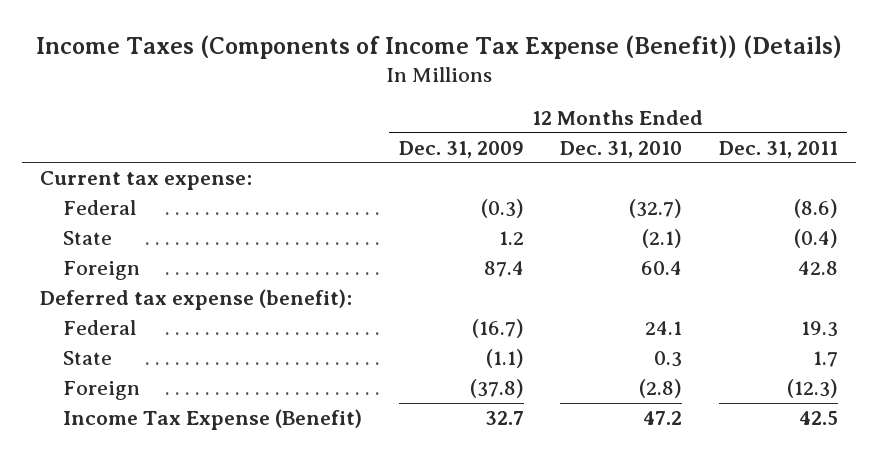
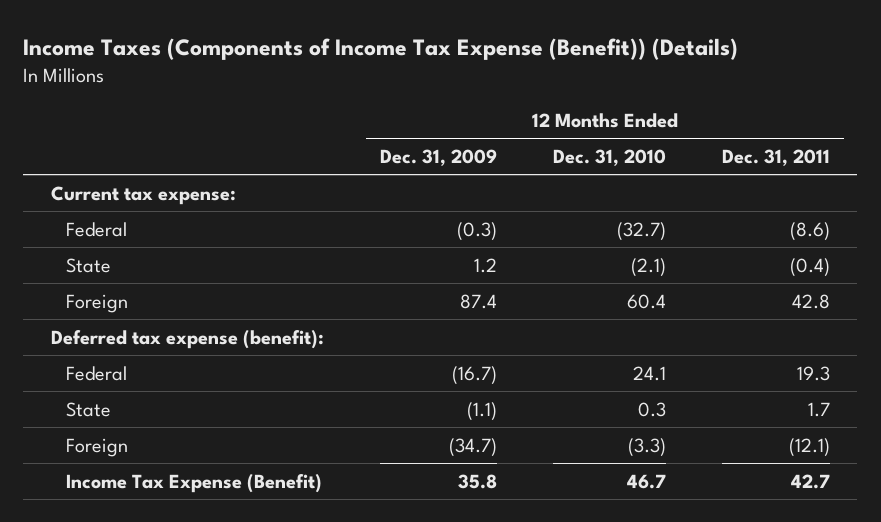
[469,379,524,399] (37.8) -> [449,437,498,457] (34.7)
[639,379,683,399] (2.8) -> [627,437,666,457] (3.3)
[786,379,838,399] (12.3) -> [788,437,830,457] (12.1)
[484,411,524,426] 32.7 -> [458,473,498,489] 35.8
[643,411,683,426] 47.2 -> [626,473,666,489] 46.7
[798,411,838,426] 42.5 -> [790,473,830,489] 42.7

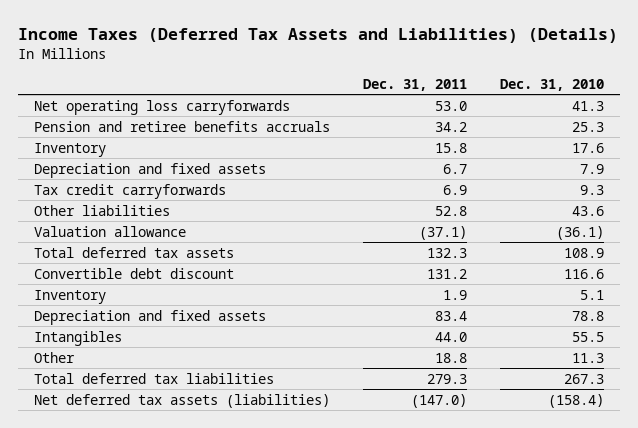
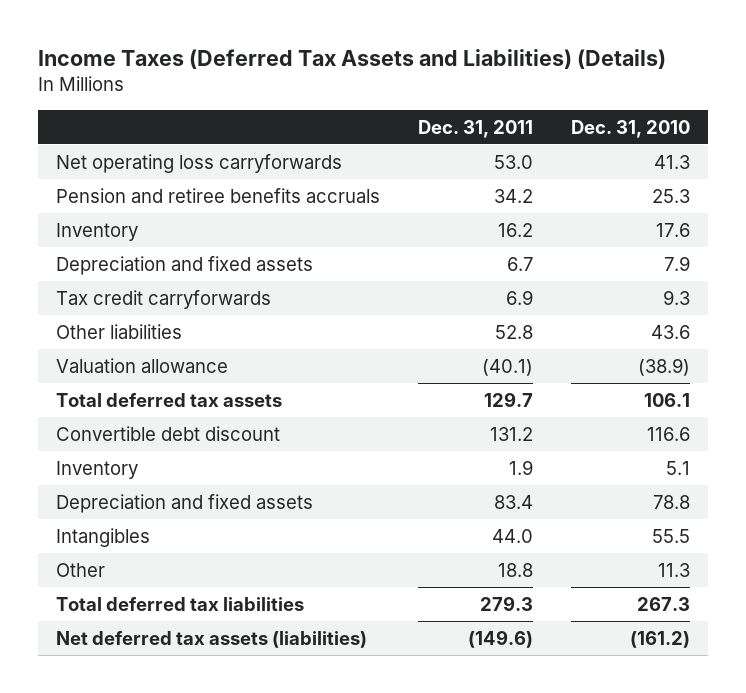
[435,142,468,153] 15.8 -> [498,222,534,237] 16.2
[419,225,468,240] (37.1) -> [482,358,534,376] (40.1)
[555,225,604,240] (36.1) -> [637,357,690,376] (38.9)
[427,247,468,258] 132.3 -> [484,391,534,407] 129.7
[563,247,604,258] 108.9 -> [643,392,690,407] 106.1
[411,393,468,408] (147.0) -> [468,629,534,648] (149.6)
[547,393,604,408] (158.4) -> [629,630,690,648] (161.2)

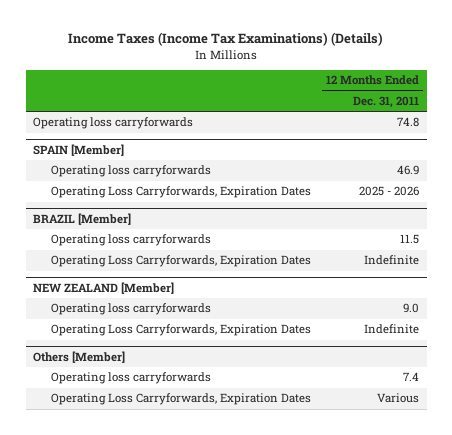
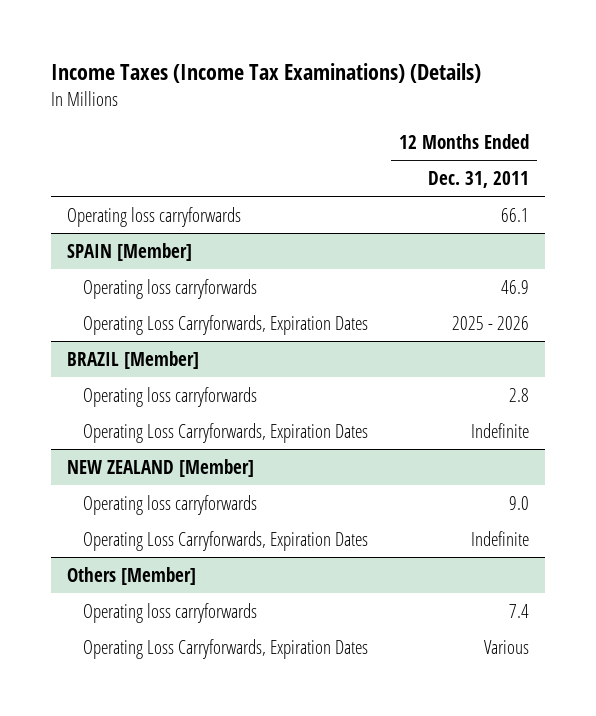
[397,117,420,128] 74.8 -> [501,207,530,222] 66.1
[400,234,420,245] 11.5 -> [509,387,530,402] 2.8

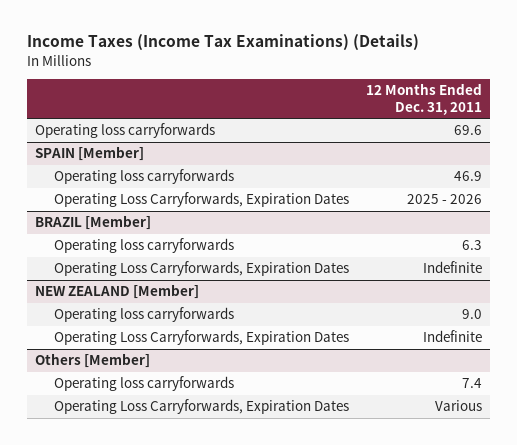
[501,207,530,222] 66.1 -> [453,125,482,136] 69.6
[509,387,530,402] 2.8 -> [461,240,482,251] 6.3

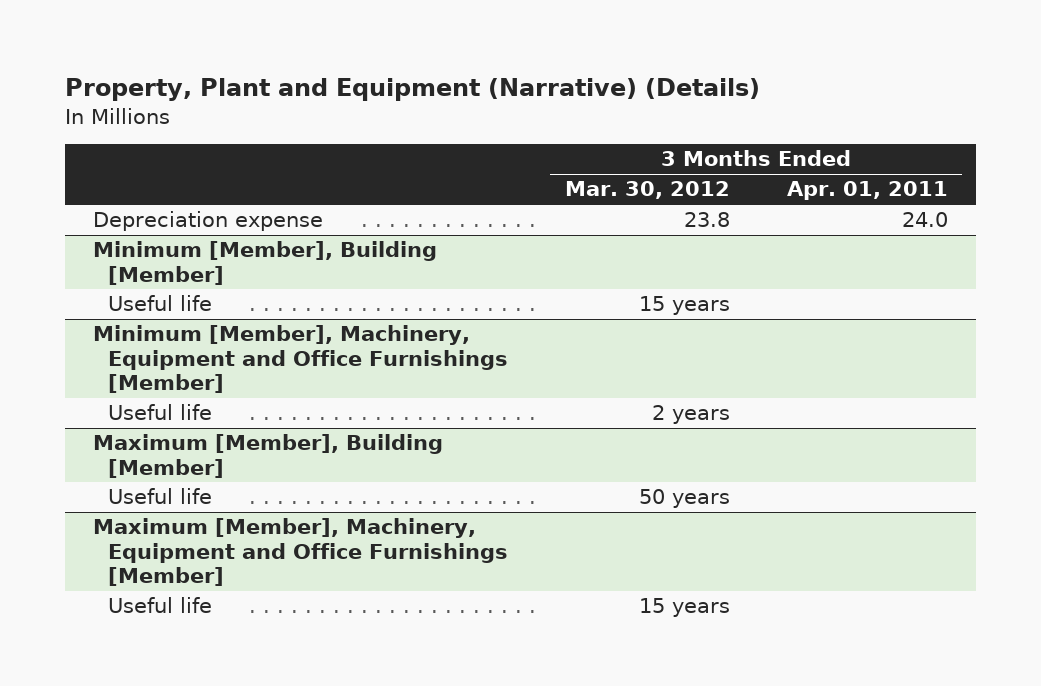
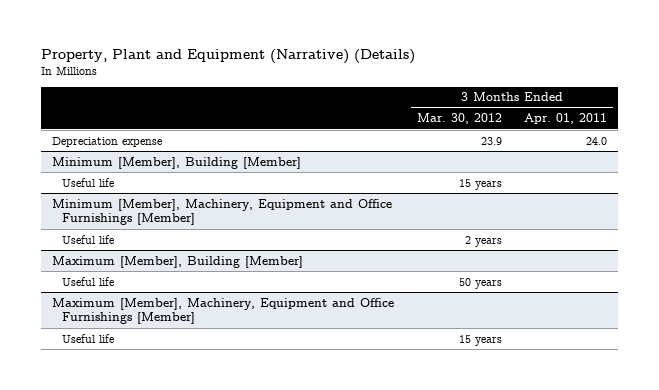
[683,212,730,228] 23.8 -> [480,136,502,145] 23.9

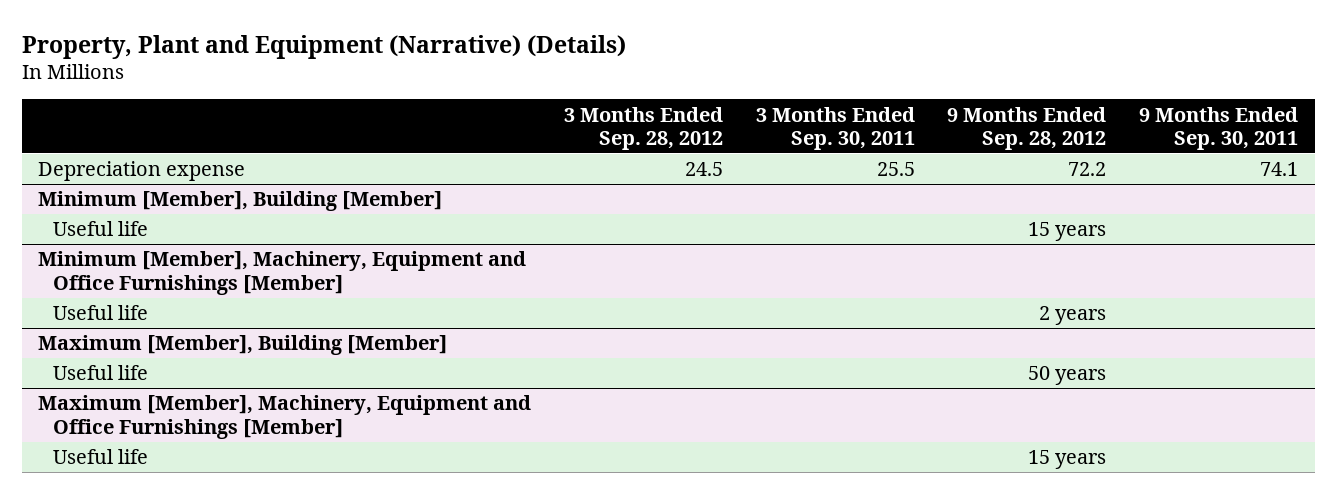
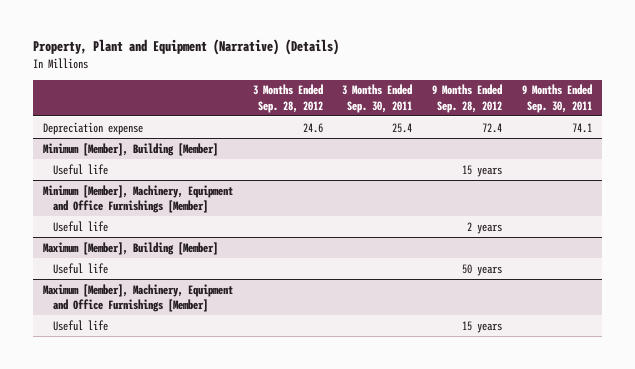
[684,162,723,177] 24.5 -> [302,122,323,133] 24.6
[876,162,915,177] 25.5 -> [392,122,413,133] 25.4
[1068,162,1107,177] 72.2 -> [482,122,503,133] 72.4

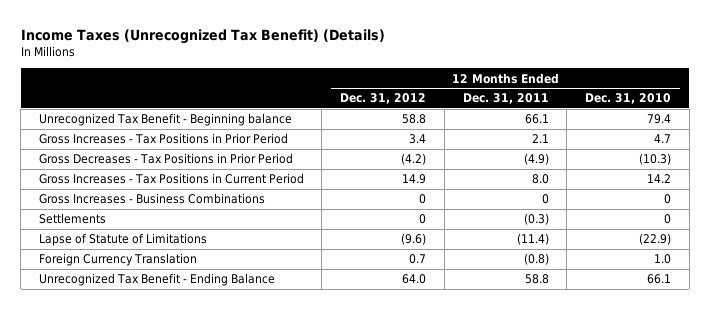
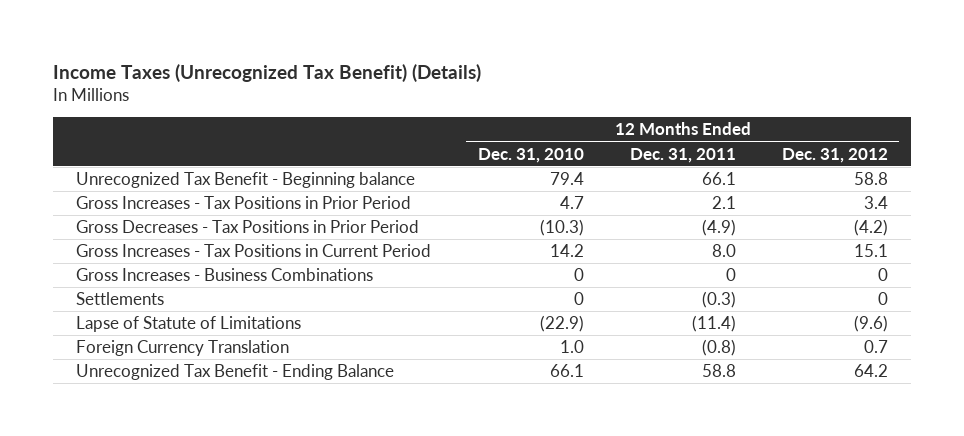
[402,174,427,185] 14.9 -> [853,244,888,258] 15.1
[402,274,427,285] 64.0 -> [853,364,888,378] 64.2

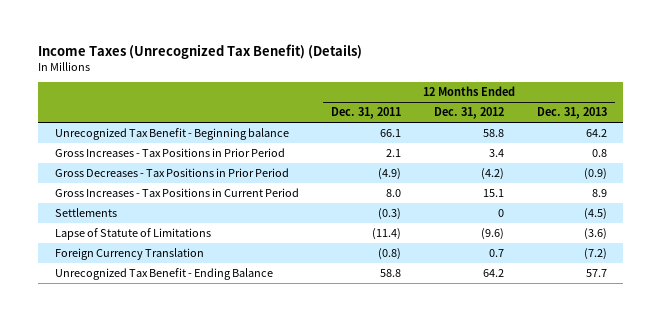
[477,147,584,163] Dec. 31, 2010 -> none
none -> [536,107,607,120] Dec. 31, 2013
[76,268,374,282] Gross Increases - Business Combinations -> none

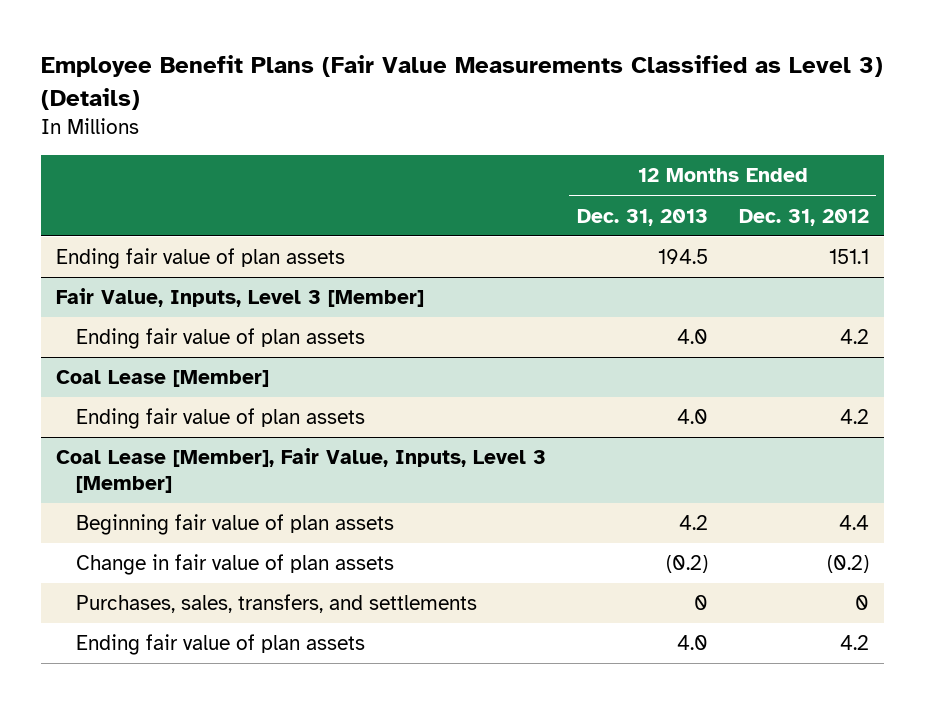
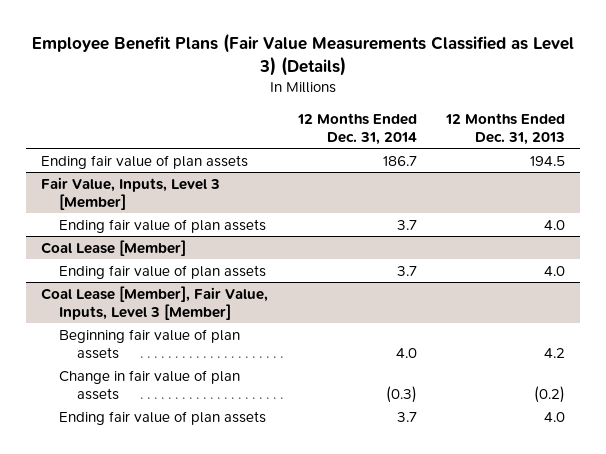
[738,208,869,226] Dec. 31, 2012 -> none
none -> [296,112,417,145] 12 Months Ended Dec. 31, 2014
[76,594,478,614] Purchases, sales, transfers, and settlements -> none

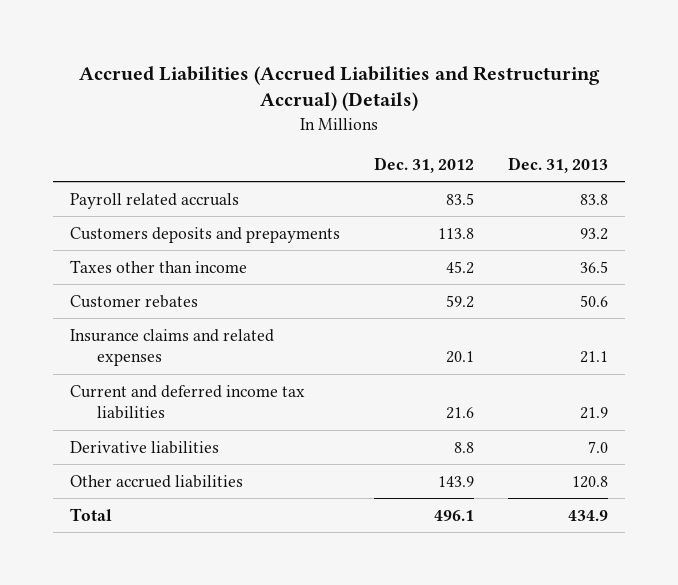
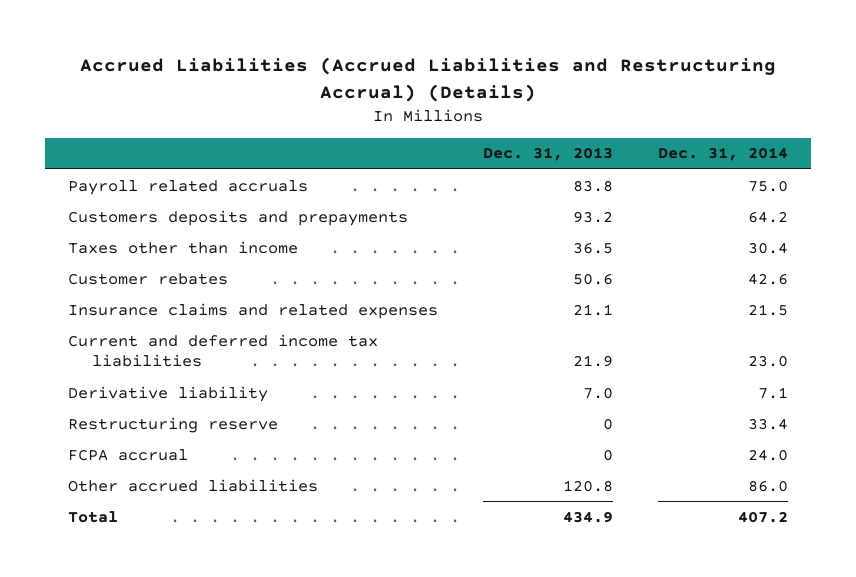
[373,156,474,173] Dec. 31, 2012 -> none
none -> [658,147,789,162] Dec. 31, 2014
[69,440,219,454] Derivative liabilities -> [67,385,268,402] Derivative liability
none -> [67,416,278,433] Restructuring reserve
none -> [67,448,188,461] FCPA accrual

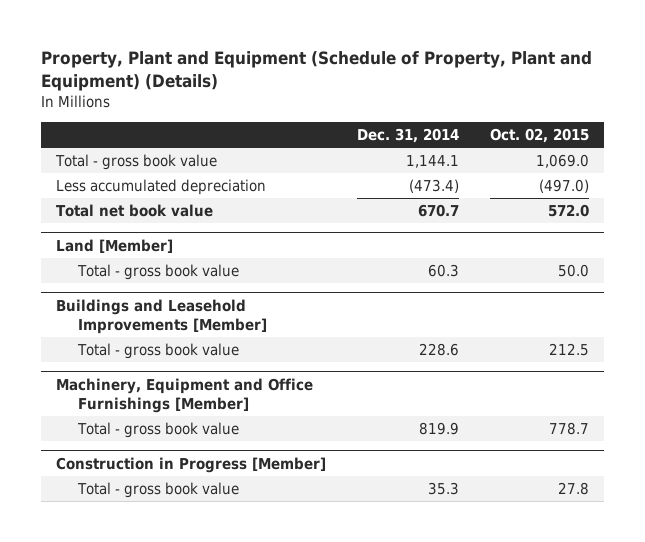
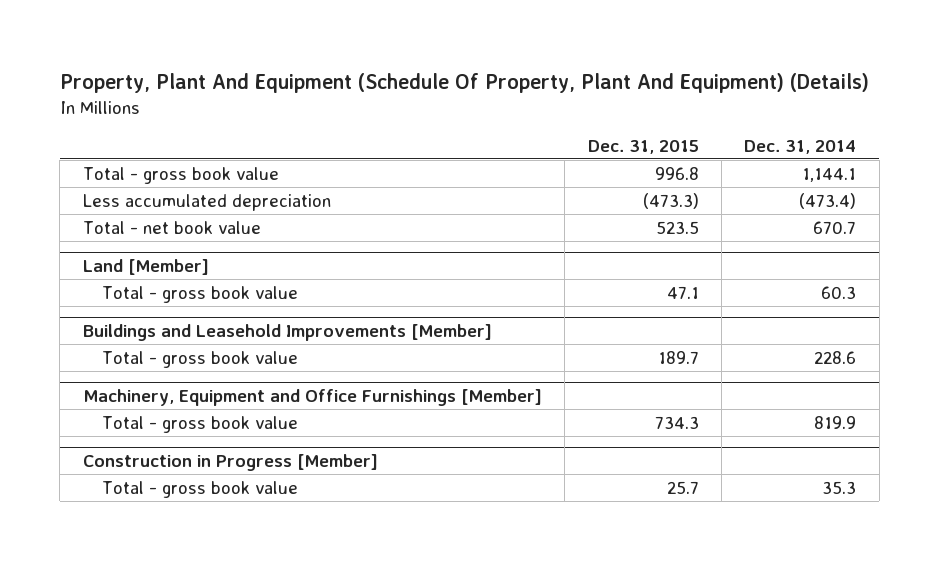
[40,50,592,92] Property, Plant and Equipment (Schedule of Property, Plant and Equipment) (Details) -> [59,72,869,93] Property, Plant And Equipment (Schedule Of Property, Plant And Equipment) (Details)
[489,128,589,144] Oct. 02, 2015 -> none
none -> [587,139,699,154] Dec. 31, 2015
[56,203,214,217] Total net book value -> [82,220,261,234] Total - net book value

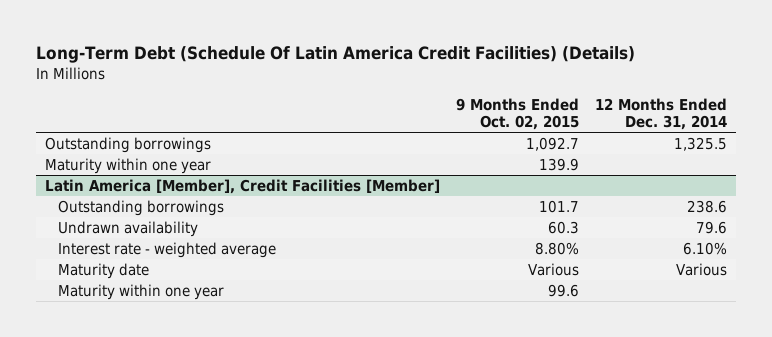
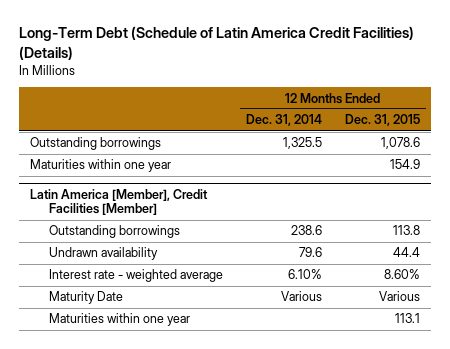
[36,46,636,64] Long-Term Debt (Schedule Of Latin America Credit Facilities) (Details) -> [18,26,414,60] Long-Term Debt (Schedule of Latin America Credit Facilities) (Details)
[456,98,580,131] 9 Months Ended Oct. 02, 2015 -> none
none -> [344,114,420,127] Dec. 31, 2015
[44,157,211,174] Maturity within one year -> [30,159,172,173] Maturities within one year
[58,262,150,279] Maturity date -> [49,291,124,305] Maturity Date
[58,283,225,300] Maturity within one year -> [49,313,191,327] Maturities within one year

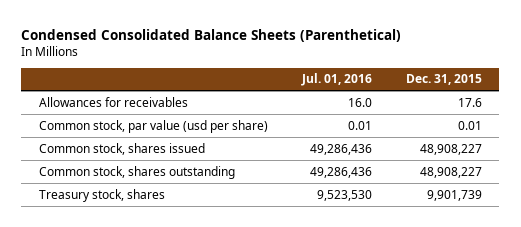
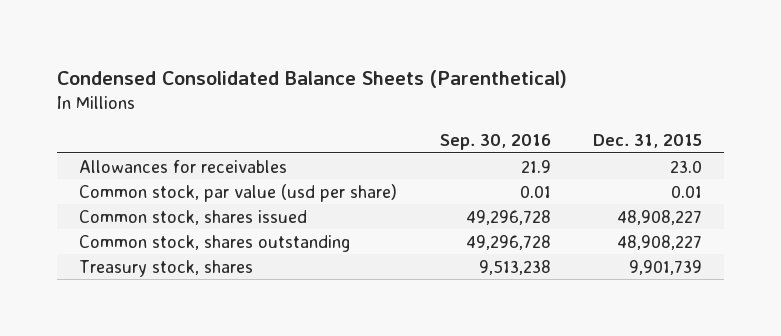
[300,73,372,87] Jul. 01, 2016 -> none
none -> [439,133,551,150] Sep. 30, 2016
[458,97,483,107] 17.6 -> [670,159,703,173] 23.0

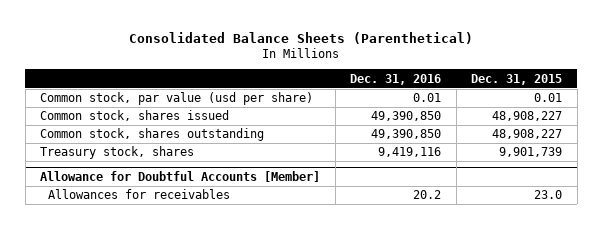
[57,69,568,88] Condensed Consolidated Balance Sheets (Parenthetical) -> [129,31,474,44] Consolidated Balance Sheets (Parenthetical)
[439,133,551,150] Sep. 30, 2016 -> none
none -> [350,73,442,85] Dec. 31, 2016
[78,159,287,173] Allowances for receivables -> none
none -> [40,171,321,183] Allowance for Doubtful Accounts [Member]
none -> [48,189,231,200] Allowances for receivables

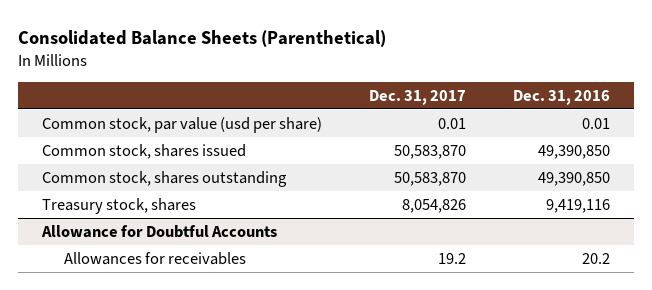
[471,73,563,85] Dec. 31, 2015 -> none
none -> [369,89,467,105] Dec. 31, 2017
[40,171,321,183] Allowance for Doubtful Accounts [Member] -> [40,224,277,238] Allowance for Doubtful Accounts

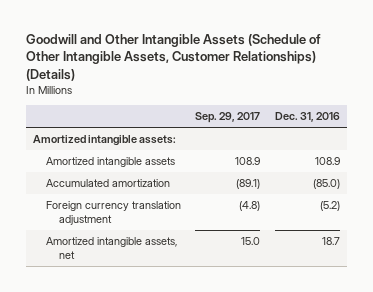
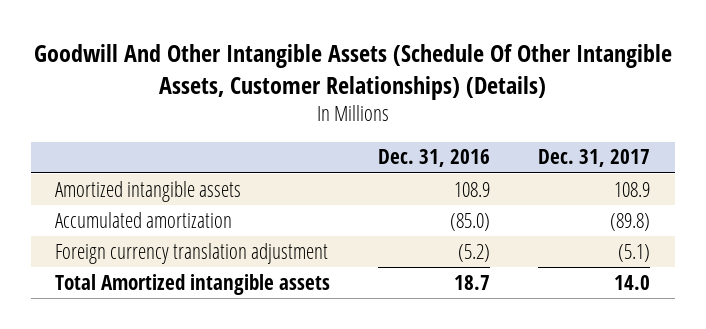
[26,33,322,81] Goodwill and Other Intangible Assets (Schedule of Other Intangible Assets, Customer Relationships) (Details) -> [33,44,672,100] Goodwill And Other Intangible Assets (Schedule Of Other Intangible Assets, Customer Relationships) (Details)
[195,112,261,124] Sep. 29, 2017 -> none
none -> [538,149,651,168] Dec. 31, 2017
[33,135,177,147] Amortized intangible assets: -> none
[46,237,178,260] Amortized intangible assets, net -> [55,273,331,295] Total Amortized intangible assets

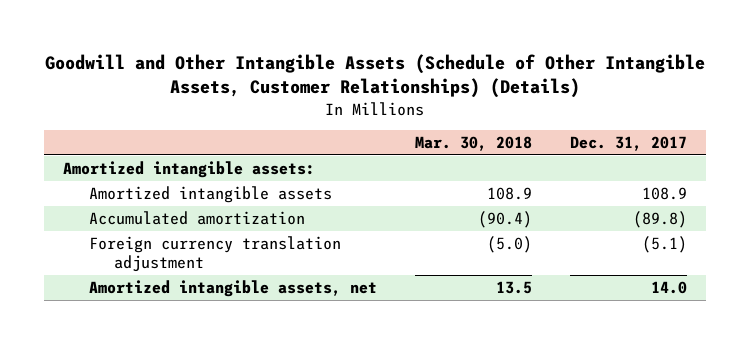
[33,44,672,100] Goodwill And Other Intangible Assets (Schedule Of Other Intangible Assets, Customer Relationships) (Details) -> [45,53,706,99] Goodwill and Other Intangible Assets (Schedule of Other Intangible Assets, Customer Relationships) (Details)
[378,149,491,168] Dec. 31, 2016 -> none
none -> [414,136,532,152] Mar. 30, 2018
none -> [63,160,316,178] Amortized intangible assets:
[55,273,331,295] Total Amortized intangible assets -> [88,279,377,297] Amortized intangible assets, net

